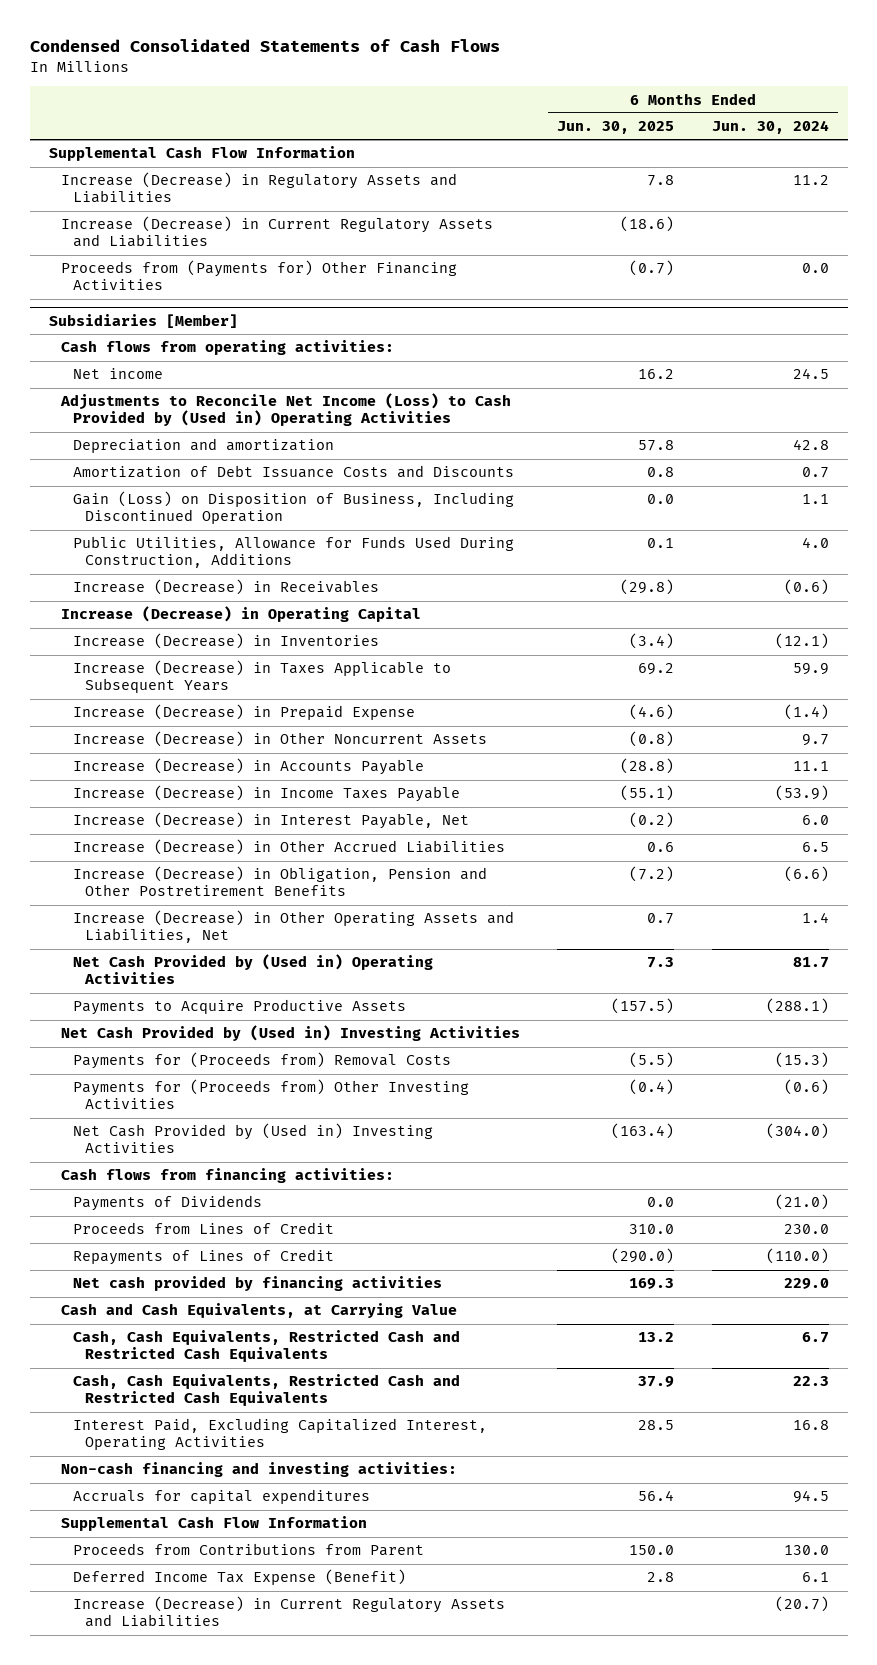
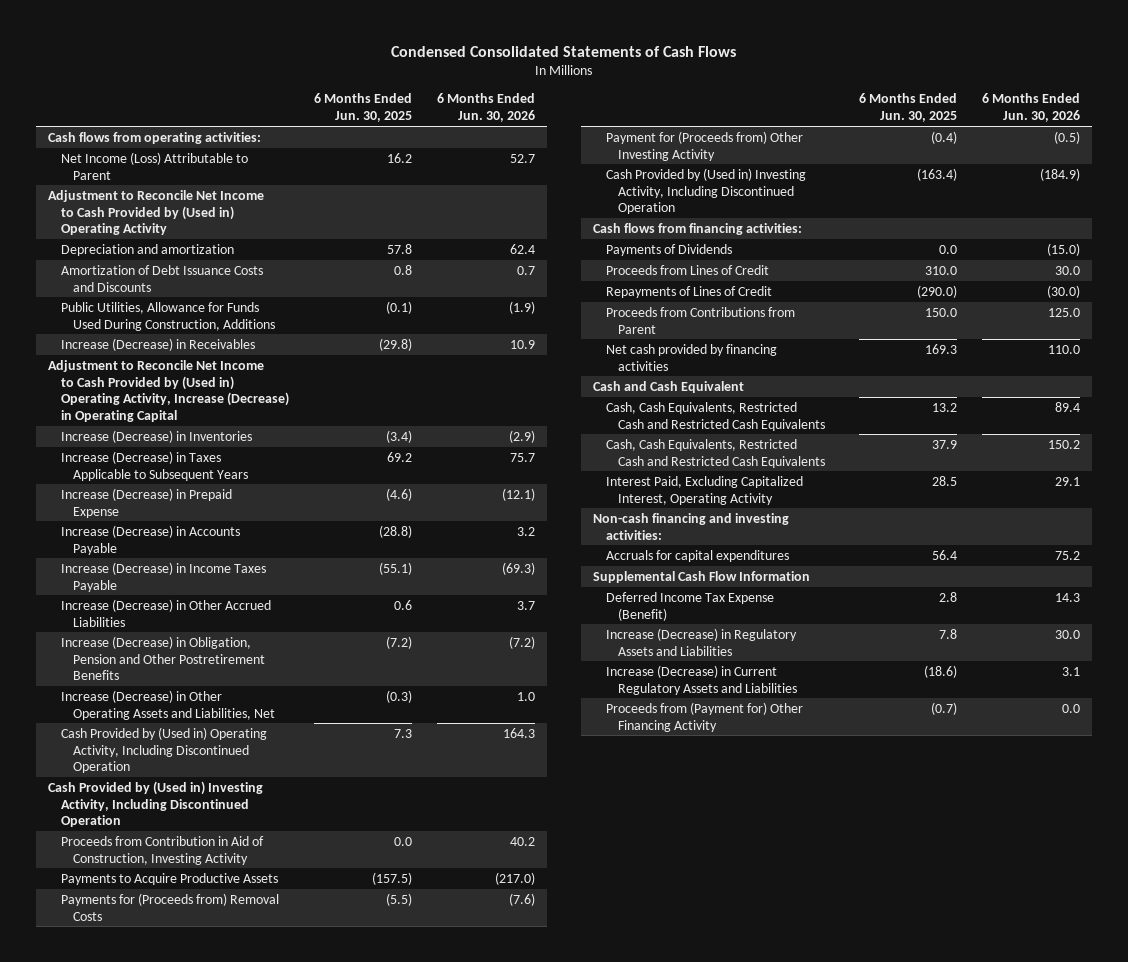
[711,120,829,135] Jun. 30, 2024 -> none
none -> [436,93,535,123] 6 Months Ended Jun. 30, 2026
[48,146,355,162] Supplemental Cash Flow Information -> none
[60,260,457,291] Proceeds from (Payments for) Other Financing Activities -> none
[48,313,238,328] Subsidiaries [Member] -> none
[72,368,163,380] Net income -> [60,151,248,180] Net Income (Loss) Attributable to Parent
[59,393,511,427] Adjustments to Reconcile Net Income (Loss) to Cash Provided by (Used in) Operating Activities -> [48,189,265,236] Adjustment to Reconcile Net Income to Cash Provided by (Used in) Operating Activity
[72,491,514,525] Gain (Loss) on Disposition of Business, Including Discontinued Operation -> none
[647,538,675,549] 0.1 -> [385,300,412,314] (0.1)
[60,606,421,623] Increase (Decrease) in Operating Capital -> [48,359,289,423] Adjustment to Reconcile Net Income to Cash Provided by (Used in) Operating Activity, Increase (Decrease) in Operating Capital
[72,731,487,748] Increase (Decrease) in Other Noncurrent Assets -> none
[72,812,469,830] Increase (Decrease) in Interest Payable, Net -> none
[647,913,675,925] 0.7 -> [385,689,412,703] (0.3)
[72,954,433,985] Net Cash Provided by (Used in) Operating Activities -> [60,726,267,774] Cash Provided by (Used in) Operating Activity, Including Discontinued Operation
none -> [48,780,264,828] Cash Provided by (Used in) Investing Activity, Including Discontinued Operation
none -> [60,835,264,865] Proceeds from Contribution in Aid of Construction, Investing Activity
[60,1025,520,1042] Net Cash Provided by (Used in) Investing Activities -> none
[72,1079,469,1110] Payments for (Proceeds from) Other Investing Activities -> [605,130,803,161] Payment for (Proceeds from) Other Investing Activity
[72,1123,433,1154] Net Cash Provided by (Used in) Investing Activities -> [605,167,806,215] Cash Provided by (Used in) Investing Activity, Including Discontinued Operation
none -> [605,306,795,334] Proceeds from Contributions from Parent
[60,1303,457,1319] Cash and Cash Equivalents, at Carrying Value -> [593,380,745,393] Cash and Cash Equivalent
[72,1418,487,1451] Interest Paid, Excluding Capitalized Interest, Operating Activities -> [605,475,803,505] Interest Paid, Excluding Capitalized Interest, Operating Activity
[72,1543,424,1557] Proceeds from Contributions from Parent -> none
[72,1596,505,1628] Increase (Decrease) in Current Regulatory Assets and Liabilities -> none
[60,172,457,204] Increase (Decrease) in Regulatory Assets and Liabilities -> [605,627,797,656] Increase (Decrease) in Regulatory Assets and Liabilities
[60,216,493,248] Increase (Decrease) in Current Regulatory Assets and Liabilities -> [605,664,797,695] Increase (Decrease) in Current Regulatory Assets and Liabilities
none -> [605,701,803,732] Proceeds from (Payment for) Other Financing Activity

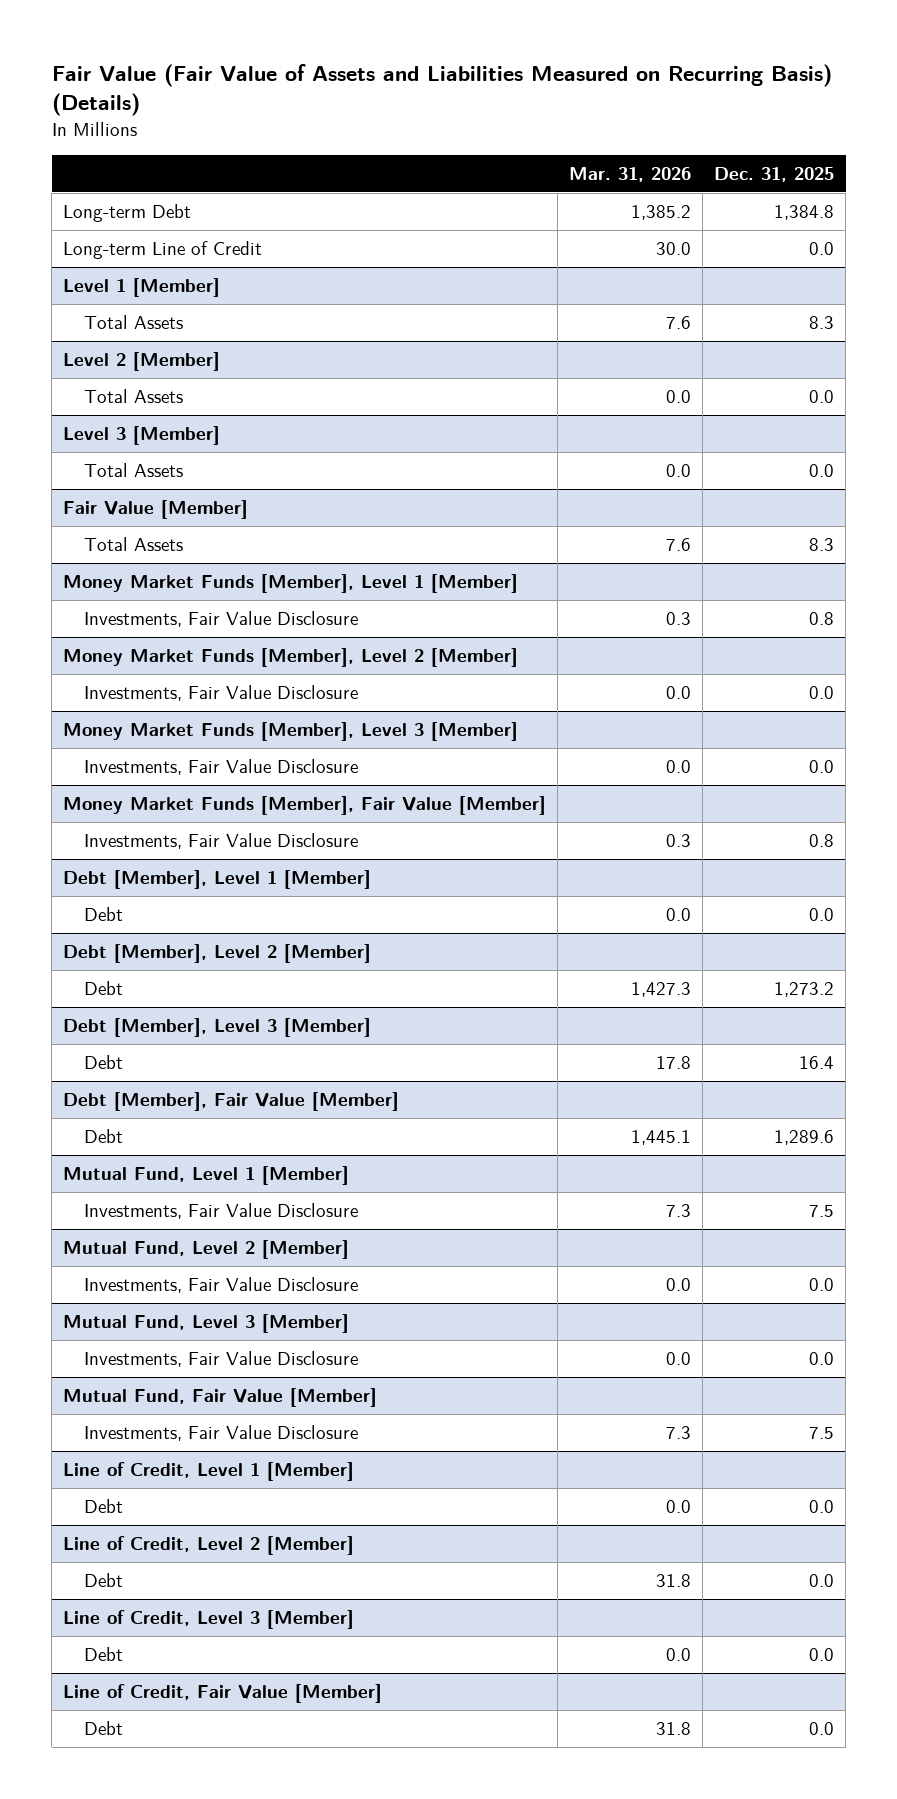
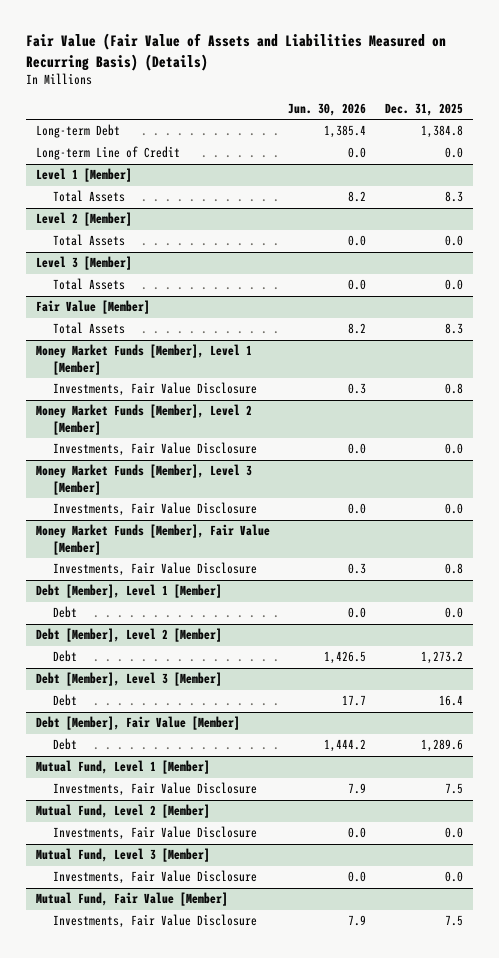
[569,166,692,182] Mar. 31, 2026 -> none
none -> [288,102,367,116] Jun. 30, 2026
[63,1462,355,1482] Line of Credit, Level 1 [Member] -> none
[84,1499,124,1514] Debt -> none
[63,1536,355,1556] Line of Credit, Level 2 [Member] -> none
[84,1573,124,1588] Debt -> none
[63,1610,355,1630] Line of Credit, Level 3 [Member] -> none
[84,1647,124,1662] Debt -> none
[63,1684,383,1704] Line of Credit, Fair Value [Member] -> none
[84,1721,124,1736] Debt -> none

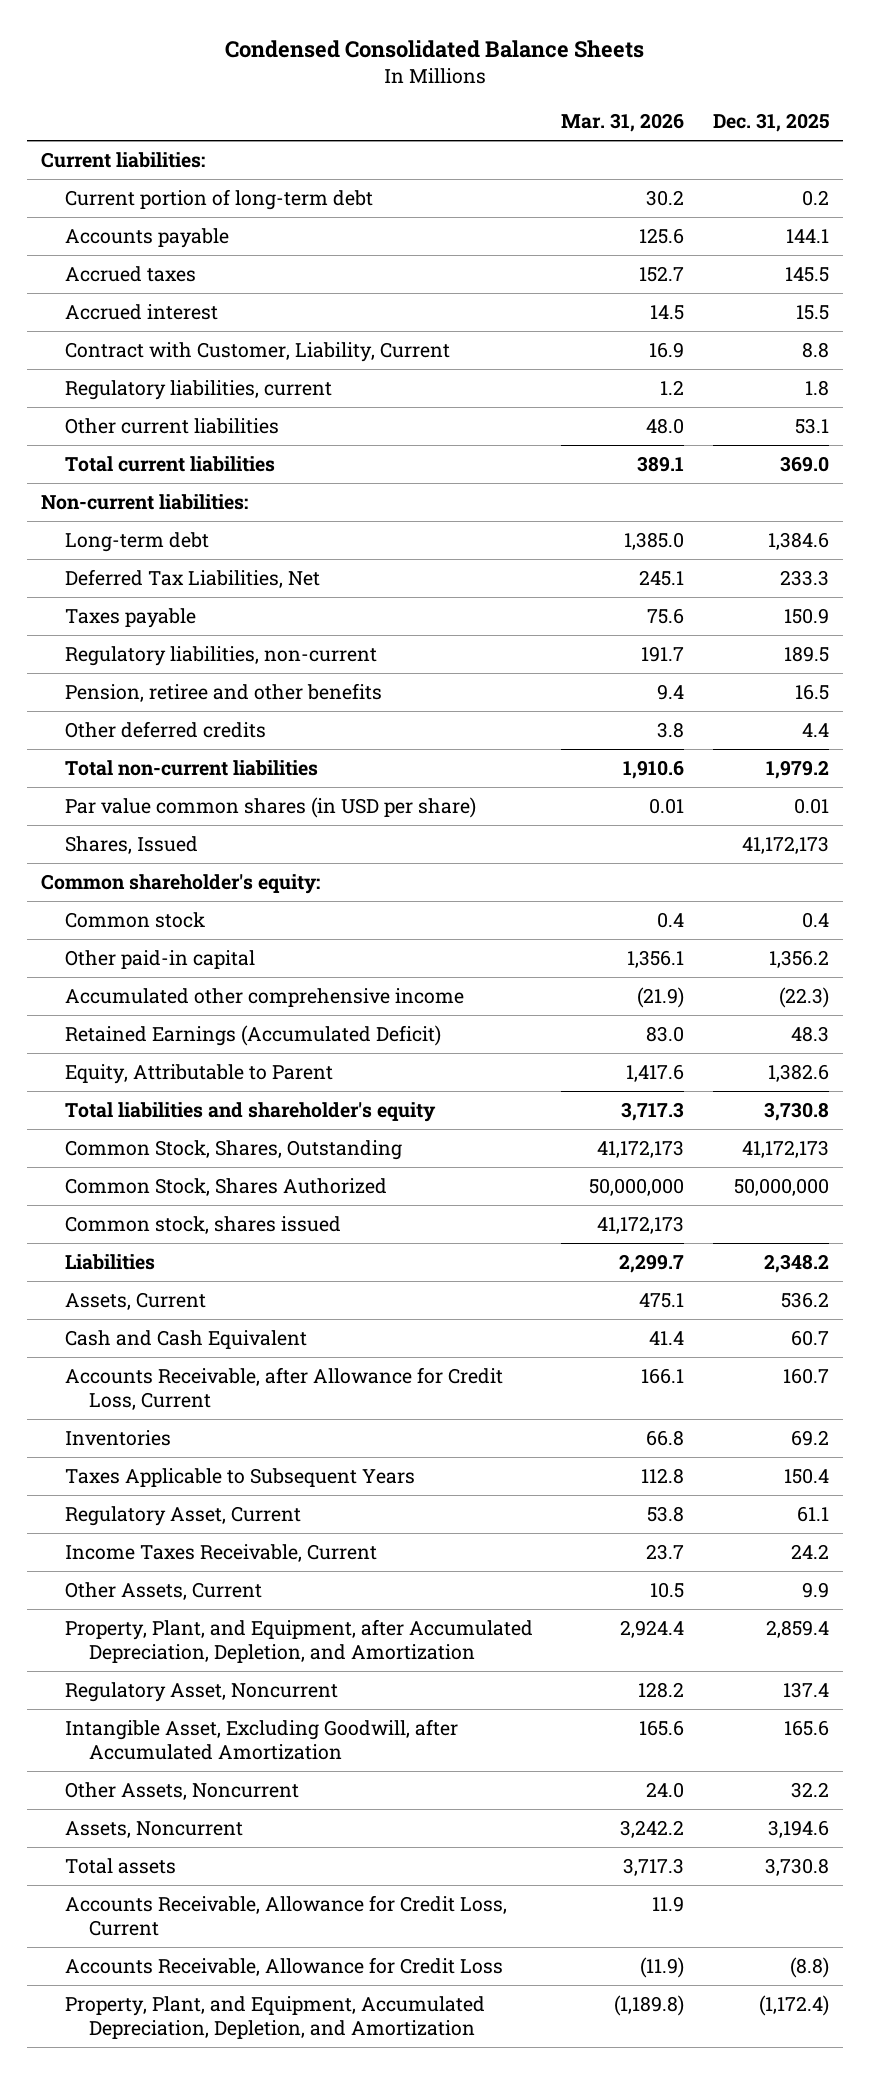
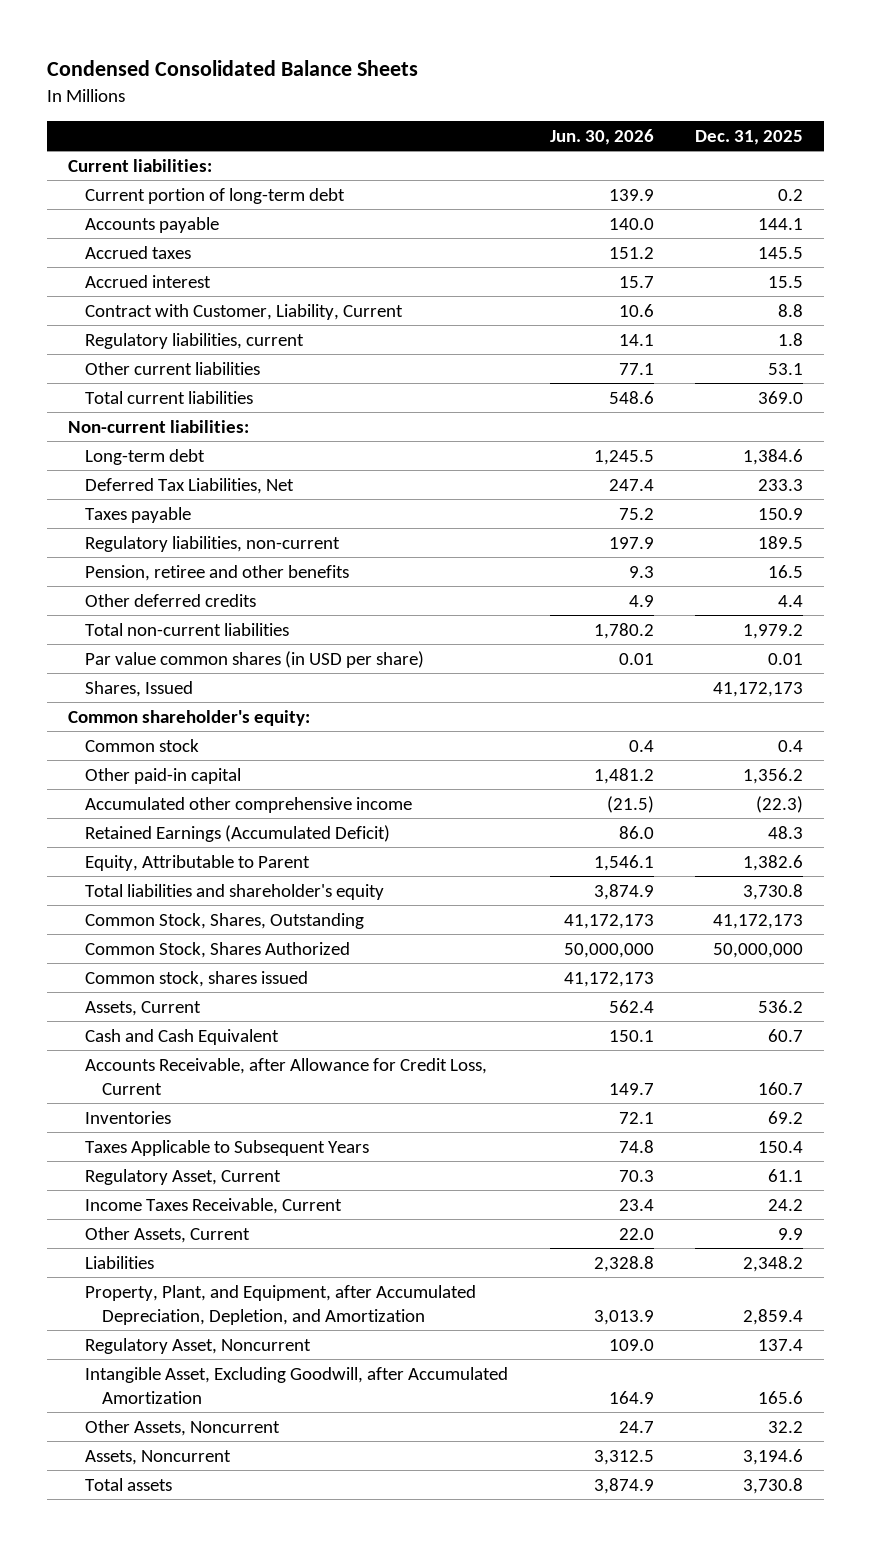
[561,113,685,133] Mar. 31, 2026 -> none
none -> [549,129,654,146] Jun. 30, 2026
[65,1253,156,1270] Liabilities -> [85,1255,155,1269] Liabilities
[65,1894,508,1937] Accounts Receivable, Allowance for Credit Loss, Current -> none
[65,1956,504,1976] Accounts Receivable, Allowance for Credit Loss -> none
[65,1995,486,2040] Property, Plant, and Equipment, Accumulated Depreciation, Depletion, and Amortization -> none

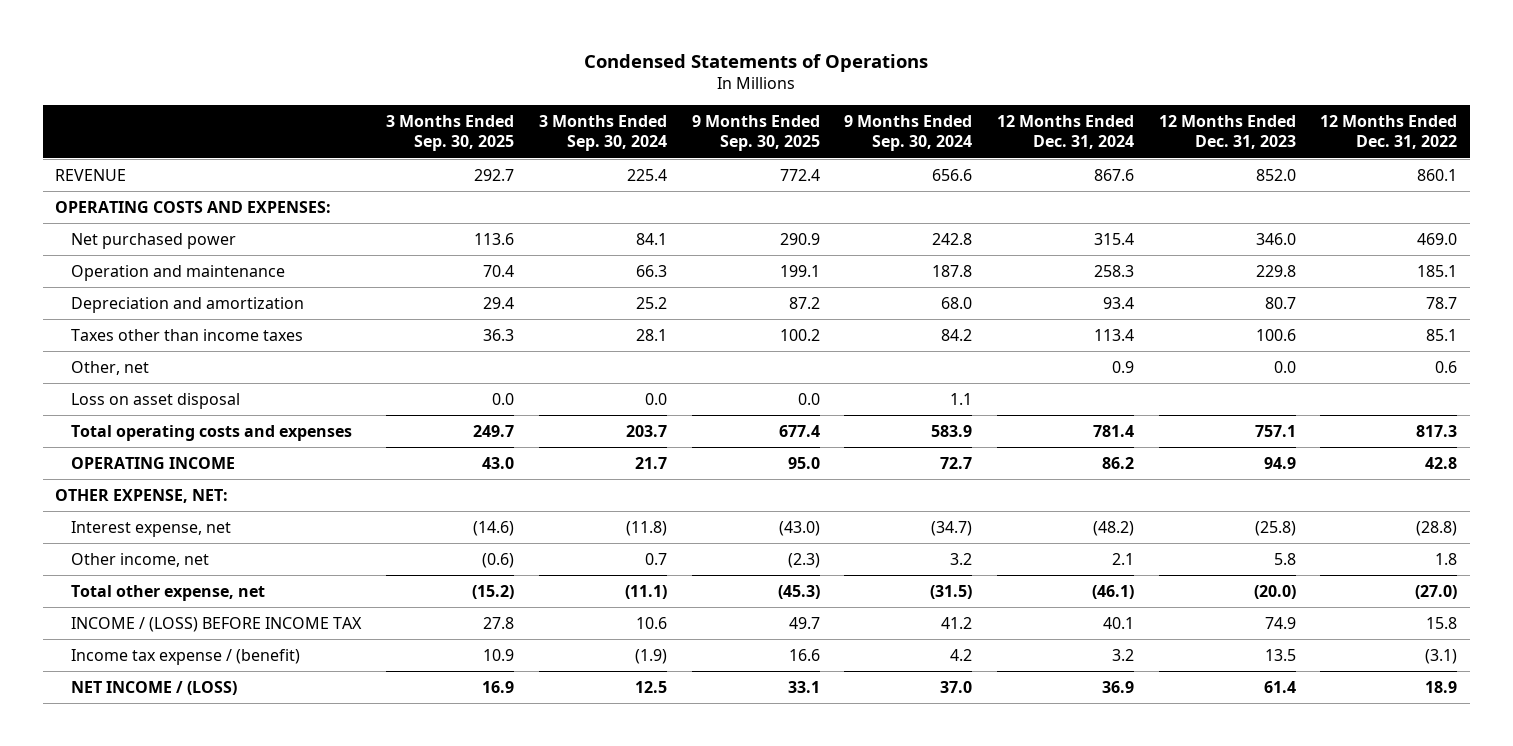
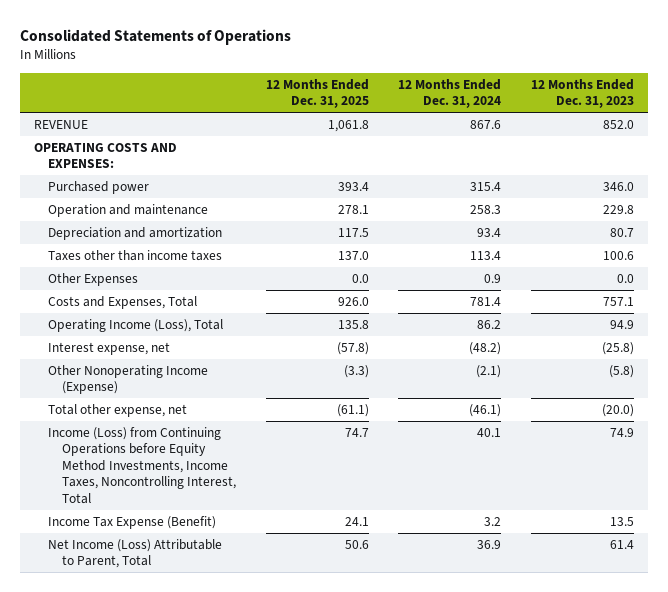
[584,53,929,72] Condensed Statements of Operations -> [19,28,291,45] Consolidated Statements of Operations
[386,115,515,152] 3 Months Ended Sep. 30, 2025 -> none
[538,115,667,152] 3 Months Ended Sep. 30, 2024 -> none
[691,115,820,152] 9 Months Ended Sep. 30, 2025 -> none
[844,115,973,152] 9 Months Ended Sep. 30, 2024 -> none
[1320,115,1458,150] 12 Months Ended Dec. 31, 2022 -> none
none -> [265,78,369,108] 12 Months Ended Dec. 31, 2025
[71,232,237,249] Net purchased power -> [48,180,150,194] Purchased power
[71,392,241,409] Loss on asset disposal -> none
[55,488,229,503] OTHER EXPENSE, NET: -> none
[71,360,150,375] Other, net -> [48,272,139,286] Other Expenses
[71,424,353,441] Total operating costs and expenses -> [48,295,198,309] Costs and Expenses, Total
[71,456,236,469] OPERATING INCOME -> [48,318,224,332] Operating Income (Loss), Total
[71,552,210,567] Other income, net -> [48,364,209,395] Other Nonoperating Income (Expense)
[1111,552,1134,565] 2.1 -> [476,364,502,378] (2.1)
[1273,552,1296,565] 5.8 -> [608,364,634,378] (5.8)
[71,616,363,632] INCOME / (LOSS) BEFORE INCOME TAX -> [48,426,237,504] Income (Loss) from Continuing Operations before Equity Method Investments, Income Taxes, Noncontrolling Interest, Total
[71,648,301,665] Income tax expense / (benefit) -> [48,515,217,529] Income Tax Expense (Benefit)
[71,680,238,695] NET INCOME / (LOSS) -> [48,538,223,569] Net Income (Loss) Attributable to Parent, Total

